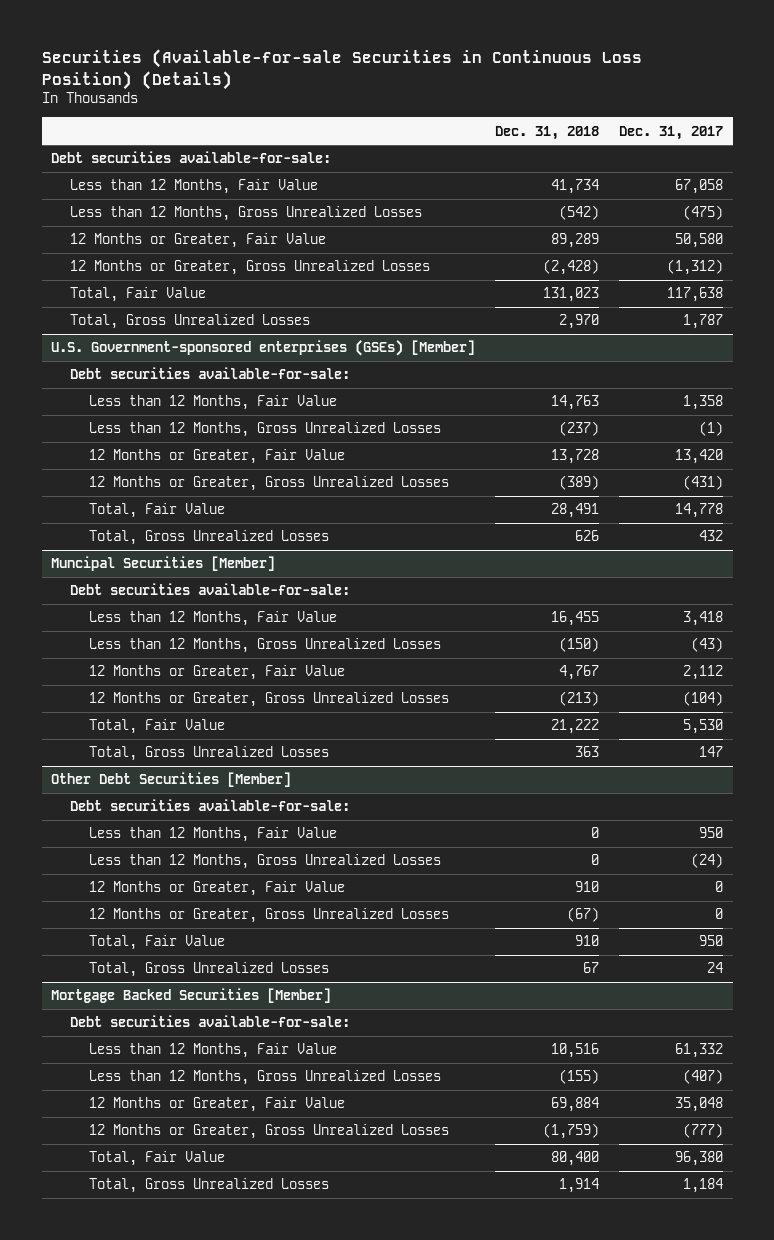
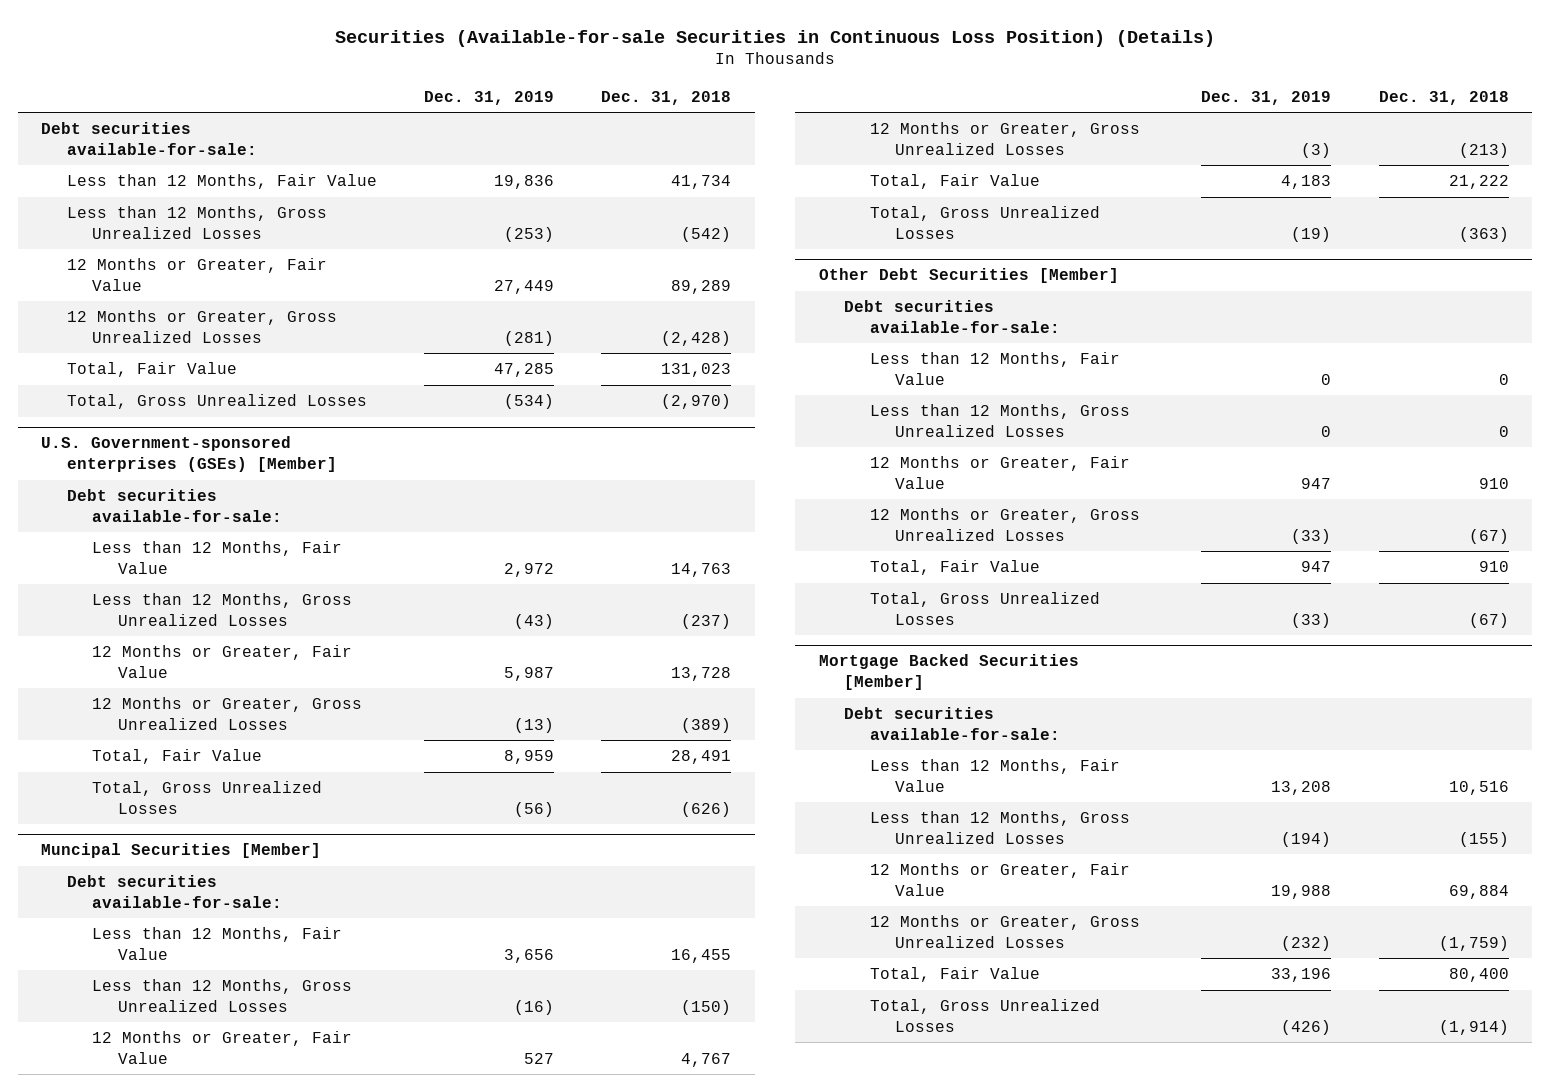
[618,125,723,140] Dec. 31, 2017 -> none
none -> [423,90,554,105] Dec. 31, 2019
[559,314,600,330] 2,970 -> [661,394,732,410] (2,970)
[575,530,600,542] 626 -> [681,801,732,817] (626)
[575,746,600,758] 363 -> [1458,226,1509,242] (363)
[583,962,600,974] 67 -> [1468,612,1509,628] (67)
[559,1178,600,1194] 1,914 -> [1438,1019,1509,1035] (1,914)

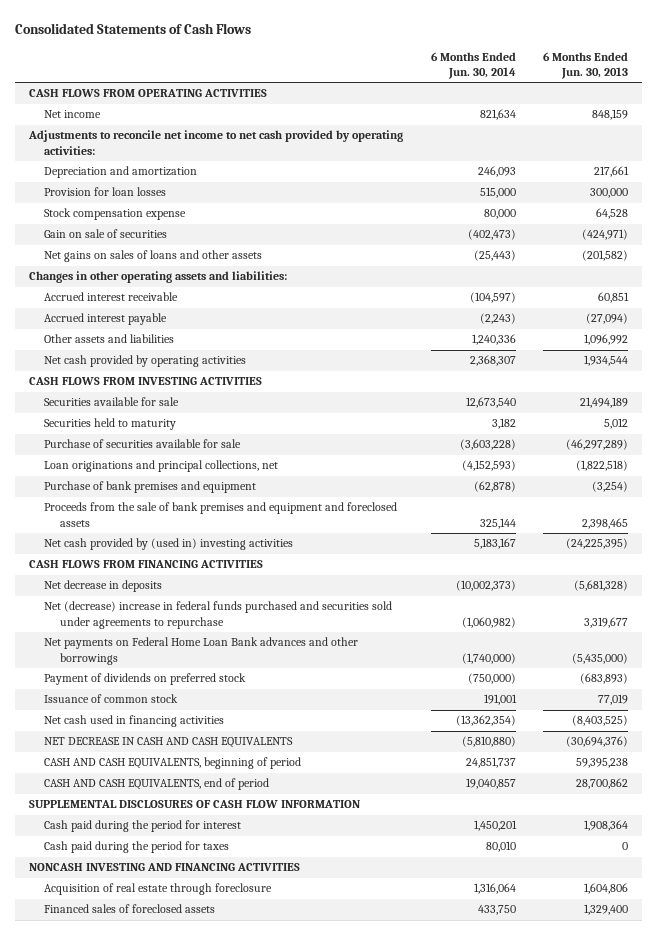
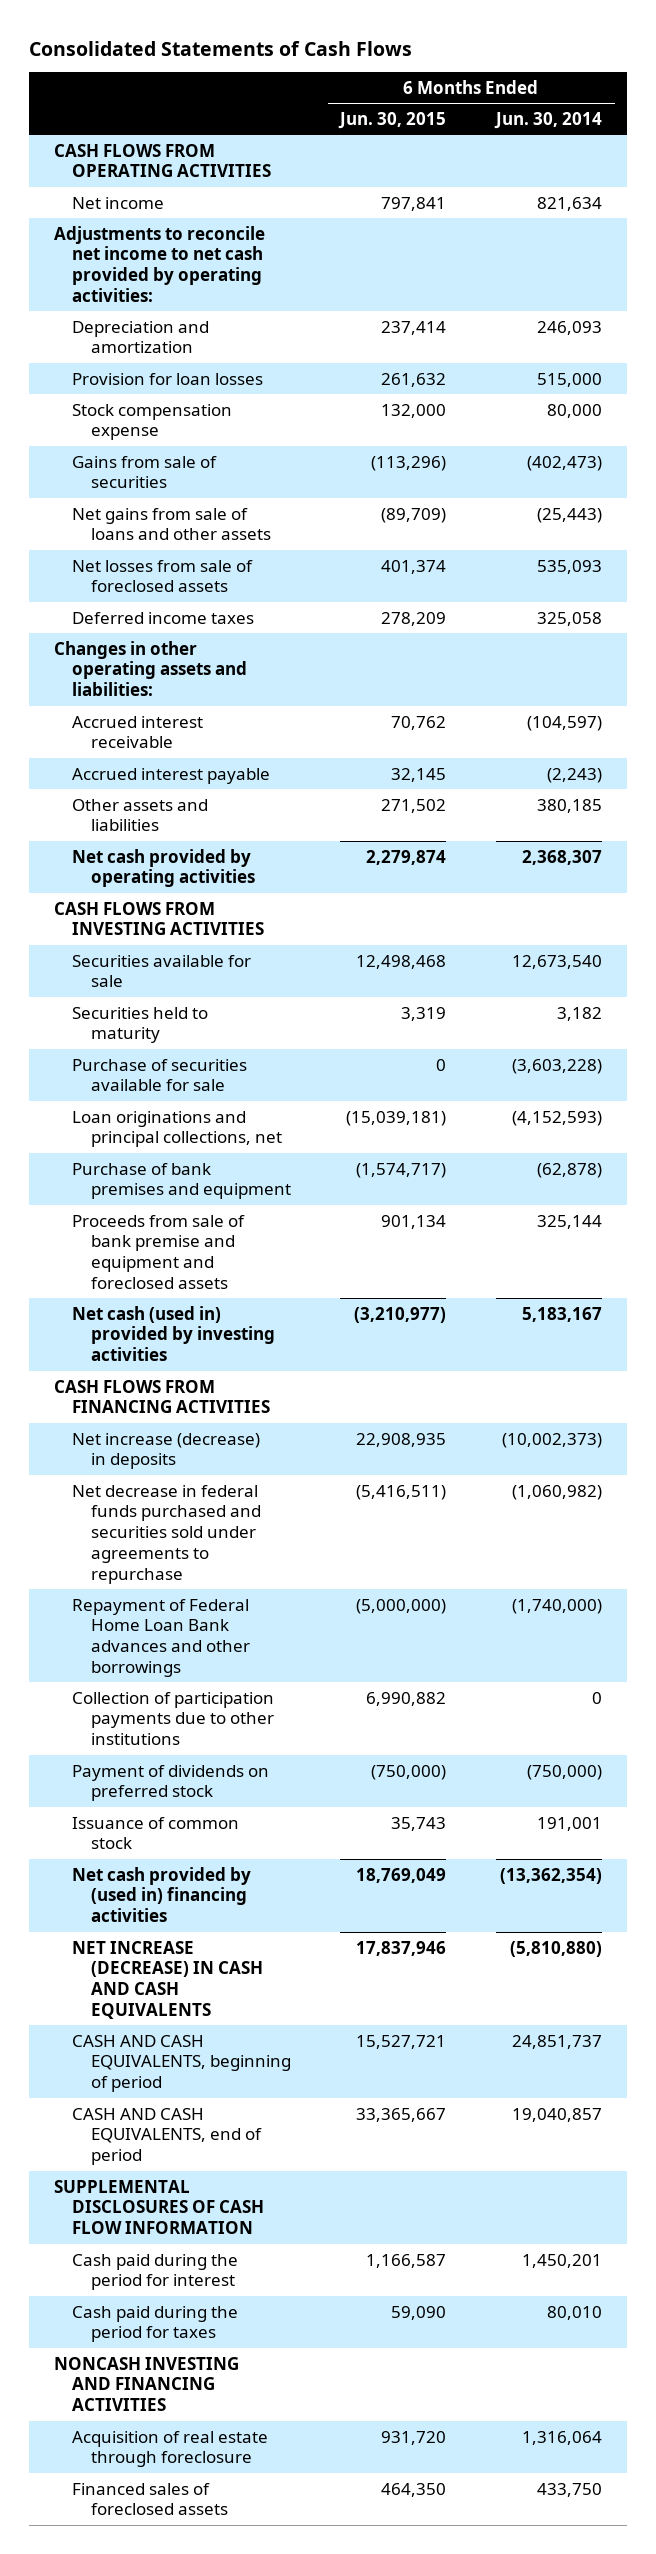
[543,51,629,79] 6 Months Ended Jun. 30, 2013 -> none
none -> [338,111,447,129] Jun. 30, 2015
[44,229,168,239] Gain on sale of securities -> [72,455,218,489] Gains from sale of securities
[44,250,263,263] Net gains on sales of loans and other assets -> [72,507,271,541] Net gains from sale of loans and other assets
none -> [72,559,254,593] Net losses from sale of foreclosed assets
none -> [72,611,255,624] Deferred income taxes
[471,334,516,346] 1,240,336 -> [537,798,603,813] 380,185
[44,502,398,527] Proceeds from the sale of bank premises and equipment and foreclosed assets -> [72,1214,246,1290] Proceeds from sale of bank premise and equipment and foreclosed assets
[44,538,294,551] Net cash provided by (used in) investing activities -> [72,1305,275,1362] Net cash (used in) provided by investing activities
[44,580,163,593] Net decrease in deposits -> [72,1432,261,1470] Net increase (decrease) in deposits
[44,601,393,629] Net (decrease) increase in federal funds purchased and securities sold under agreements to repurchase -> [72,1484,261,1584] Net decrease in federal funds purchased and securities sold under agreements to repurchase
[44,637,359,665] Net payments on Federal Home Loan Bank advances and other borrowings -> [72,1598,250,1678] Repayment of Federal Home Loan Bank advances and other borrowings
none -> [72,1691,275,1746] Collection of participation payments due to other institutions
[44,715,225,728] Net cash used in financing activities -> [72,1866,252,1923] Net cash provided by (used in) financing activities
[44,737,294,749] NET DECREASE IN CASH AND CASH EQUIVALENTS -> [72,1940,263,2020] NET INCREASE (DECREASE) IN CASH AND CASH EQUIVALENTS

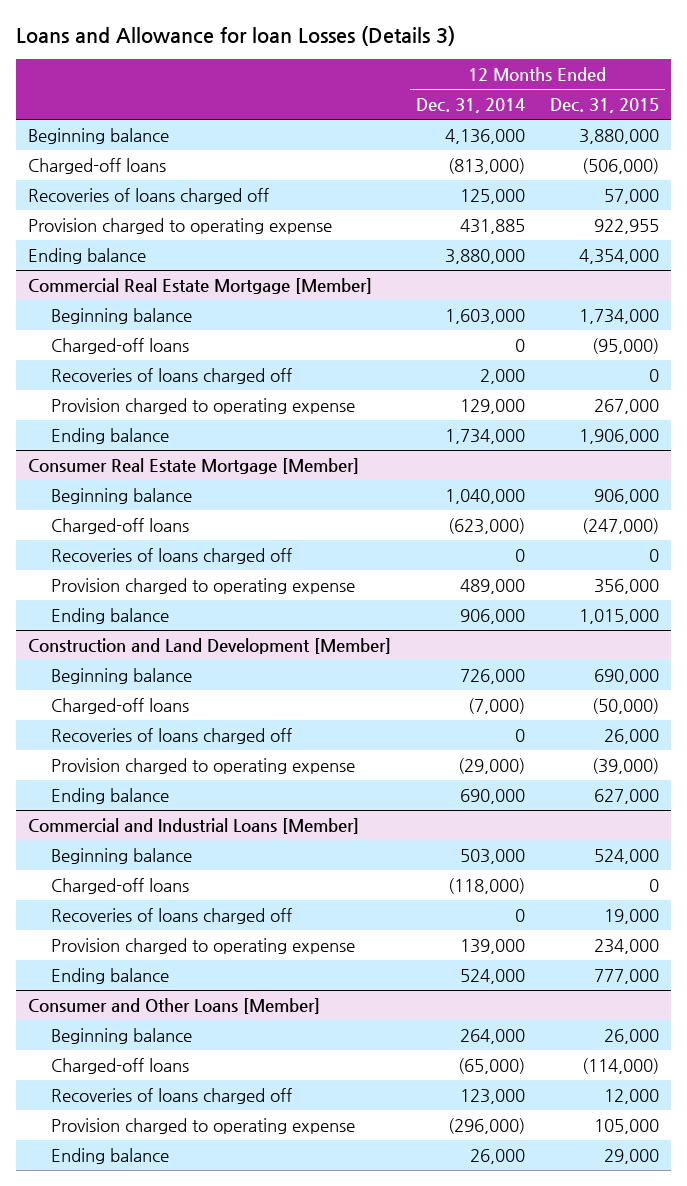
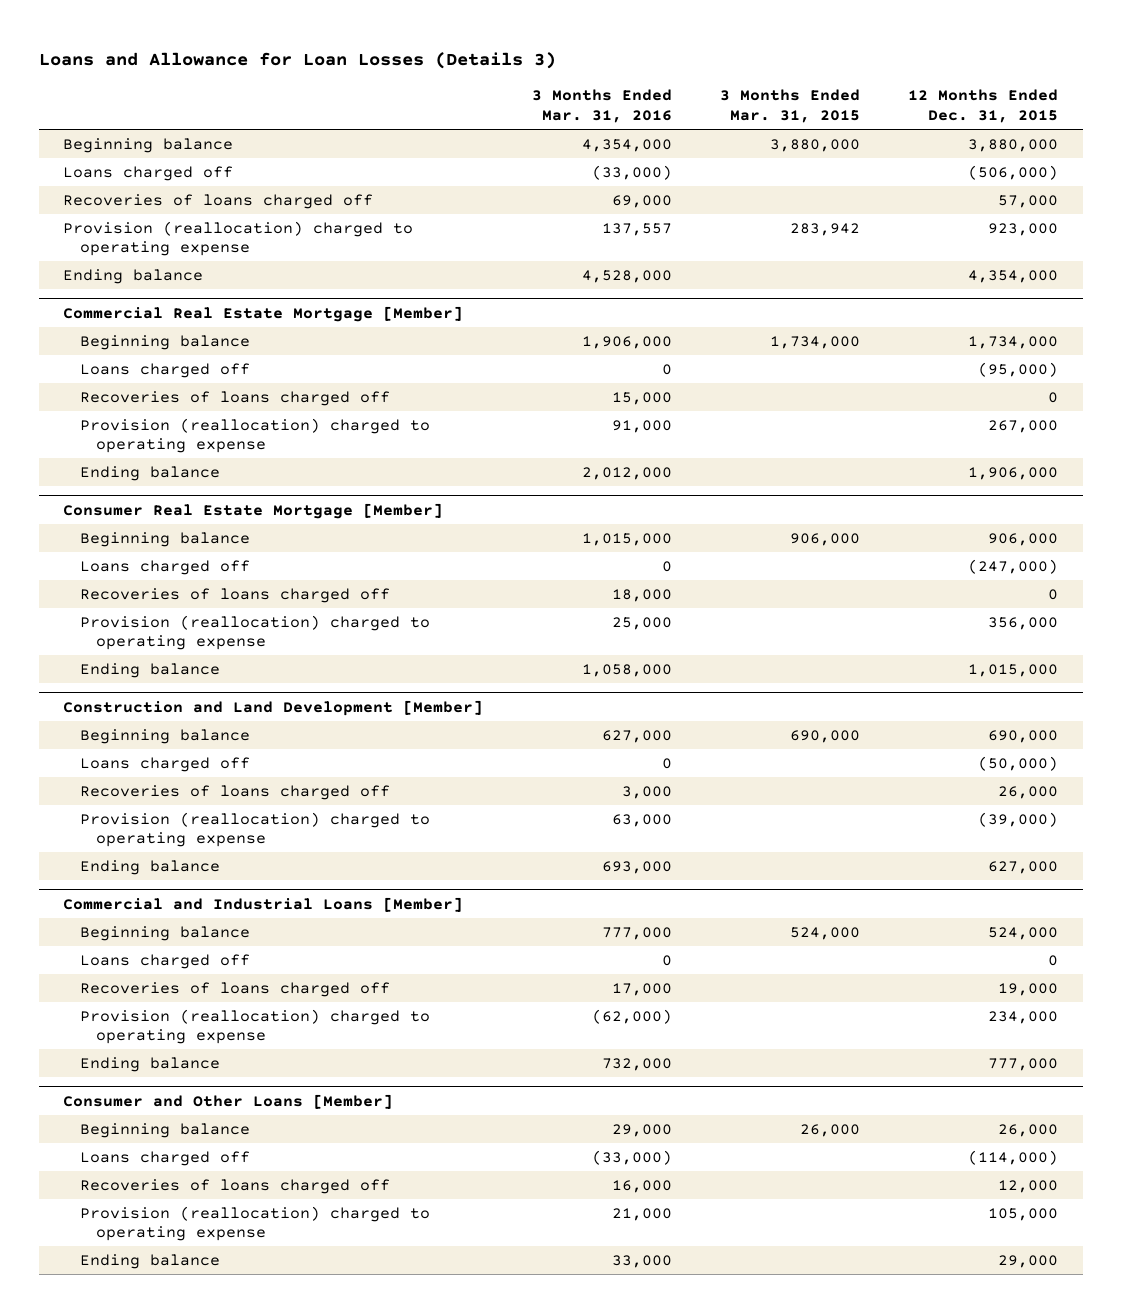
[15,26,455,47] Loans and Allowance for loan Losses (Details 3) -> [39,52,557,70] Loans and Allowance for Loan Losses (Details 3)
[415,98,525,114] Dec. 31, 2014 -> none
none -> [531,89,672,124] 3 Months Ended Mar. 31, 2016
none -> [720,89,861,124] 3 Months Ended Mar. 31, 2015
[28,158,167,175] Charged-off loans -> [63,165,234,181] Loans charged off
[28,218,333,235] Provision charged to operating expense -> [63,220,414,257] Provision (reallocation) charged to operating expense
[593,219,659,235] 922,955 -> [988,222,1059,236] 923,000
[50,338,189,355] Charged-off loans -> [79,362,250,378] Loans charged off
[50,398,355,415] Provision charged to operating expense -> [79,417,430,454] Provision (reallocation) charged to operating expense
[50,518,189,535] Charged-off loans -> [79,559,250,575] Loans charged off
[50,578,355,595] Provision charged to operating expense -> [79,614,430,651] Provision (reallocation) charged to operating expense
[50,698,189,715] Charged-off loans -> [79,756,250,772] Loans charged off
[50,758,355,775] Provision charged to operating expense -> [79,811,430,848] Provision (reallocation) charged to operating expense
[50,878,189,895] Charged-off loans -> [79,953,250,969] Loans charged off
[50,938,355,955] Provision charged to operating expense -> [79,1008,430,1045] Provision (reallocation) charged to operating expense
[50,1058,189,1075] Charged-off loans -> [79,1150,250,1166] Loans charged off
[50,1118,355,1135] Provision charged to operating expense -> [79,1205,430,1242] Provision (reallocation) charged to operating expense

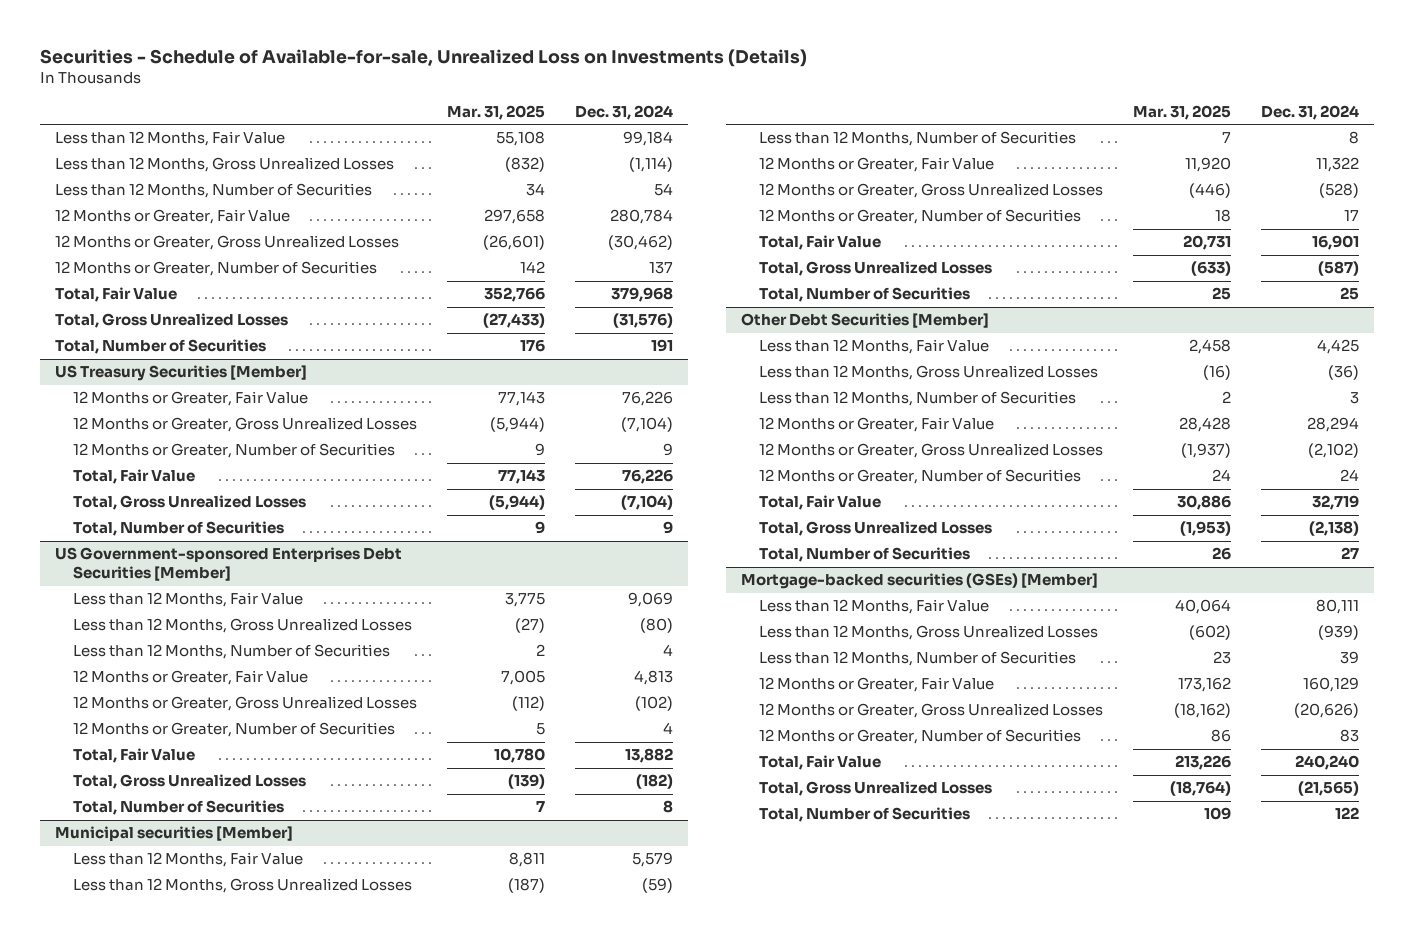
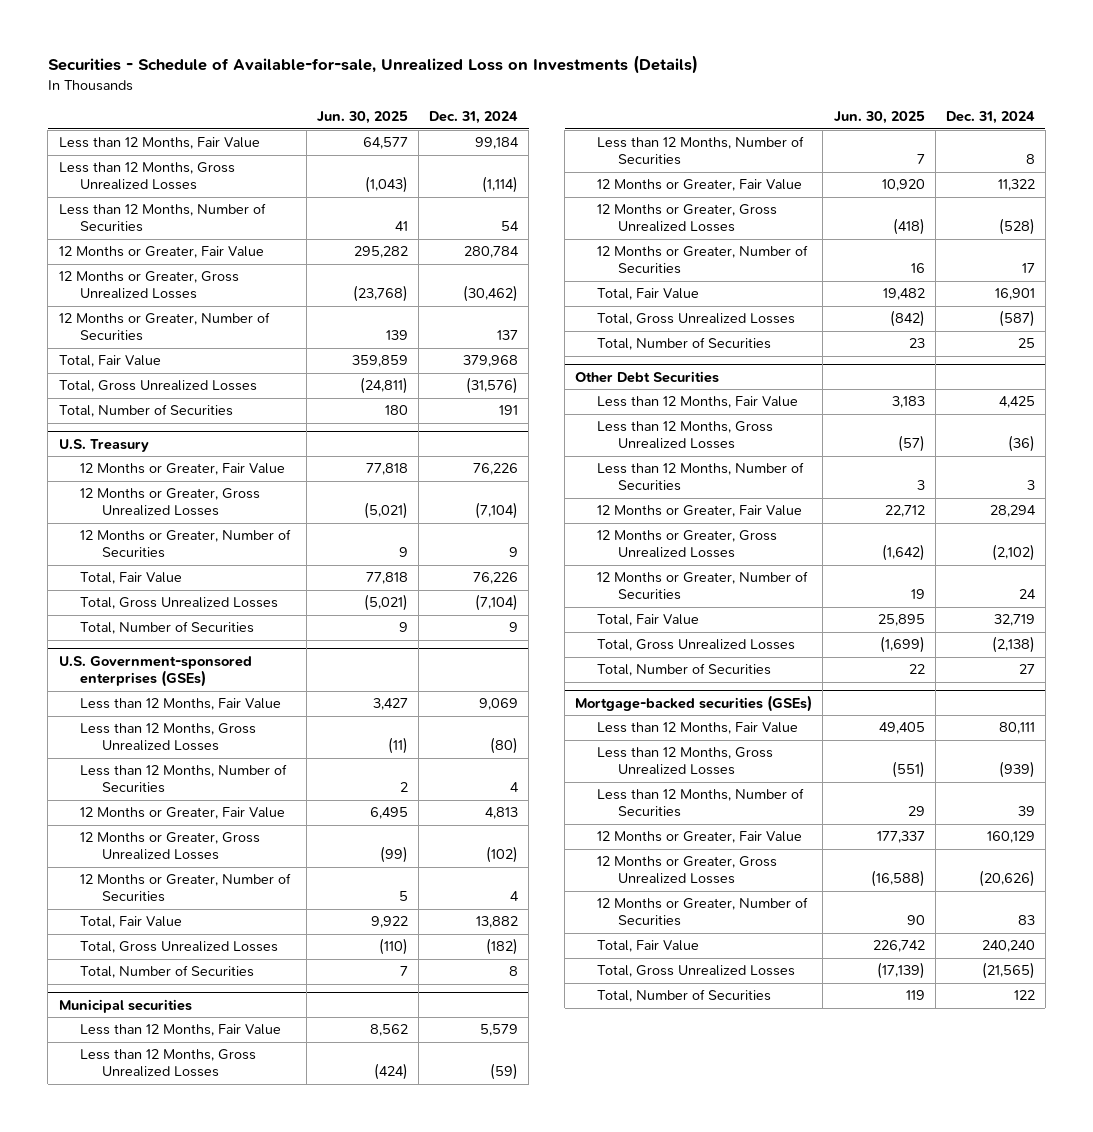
[447,104,546,120] Mar. 31, 2025 -> none
none -> [316,111,408,125] Jun. 30, 2025
[54,365,307,382] US Treasury Securities [Member] -> [58,438,149,452] U.S. Treasury
[54,547,402,582] US Government-sponsored Enterprises Debt Securities [Member] -> [58,655,252,688] U.S. Government-sponsored enterprises (GSEs)
[54,826,293,842] Municipal securities [Member] -> [58,998,192,1013] Municipal securities
[740,313,989,329] Other Debt Securities [Member] -> [575,370,720,383] Other Debt Securities
[740,573,1098,590] Mortgage-backed securities (GSEs) [Member] -> [575,694,813,712] Mortgage-backed securities (GSEs)

